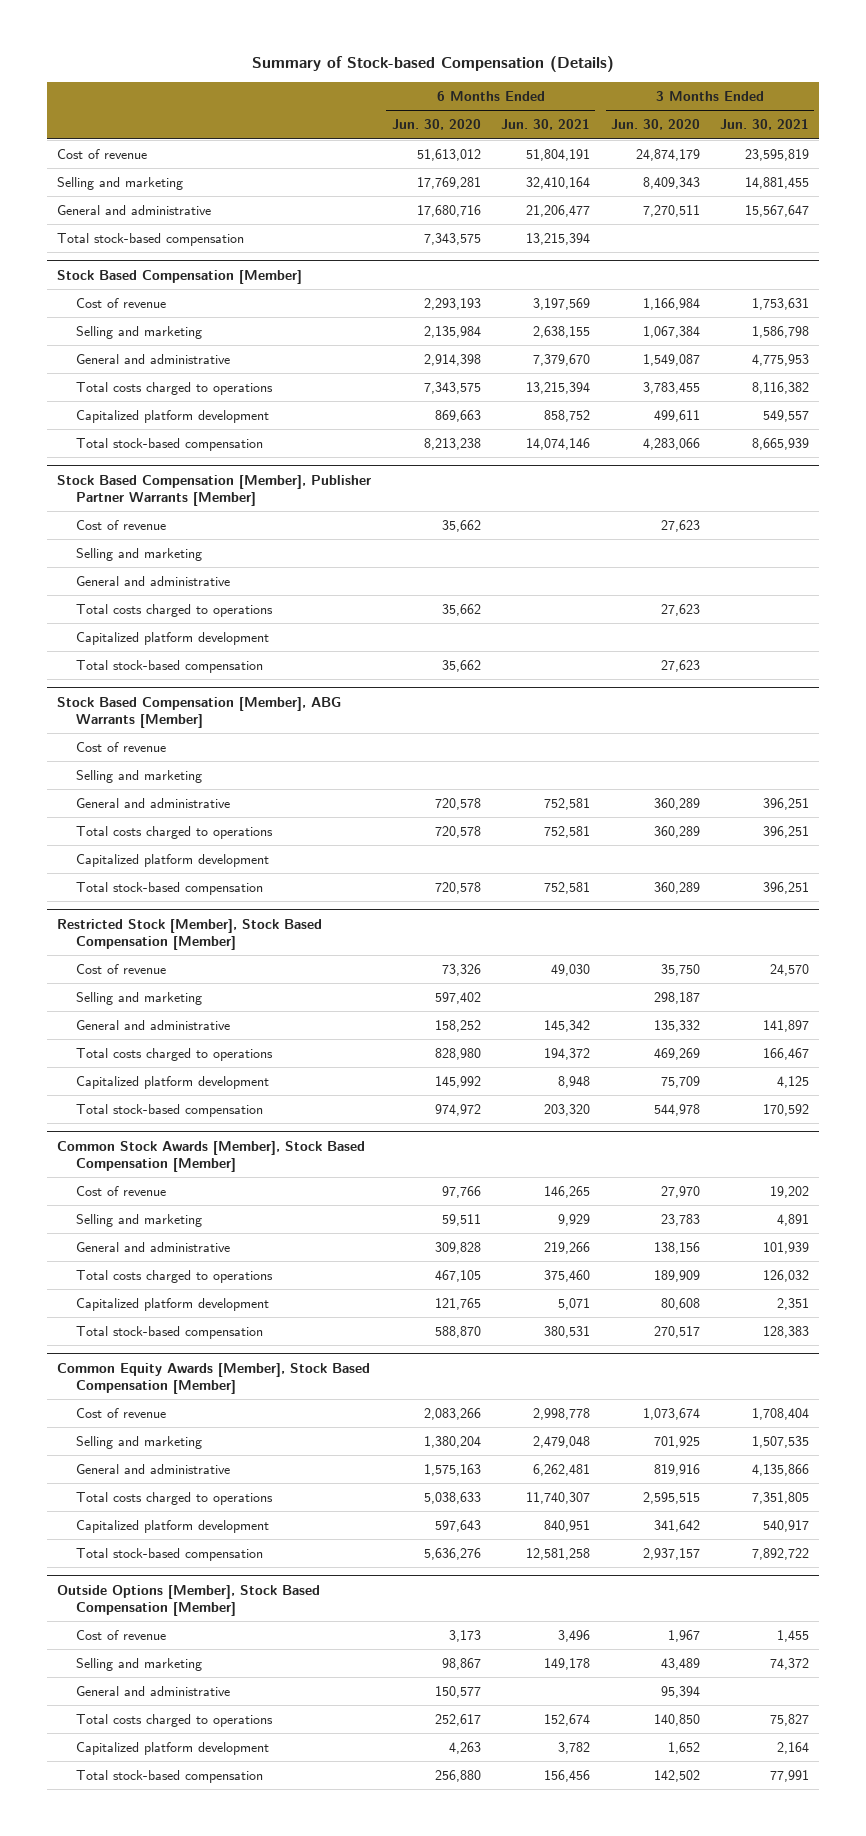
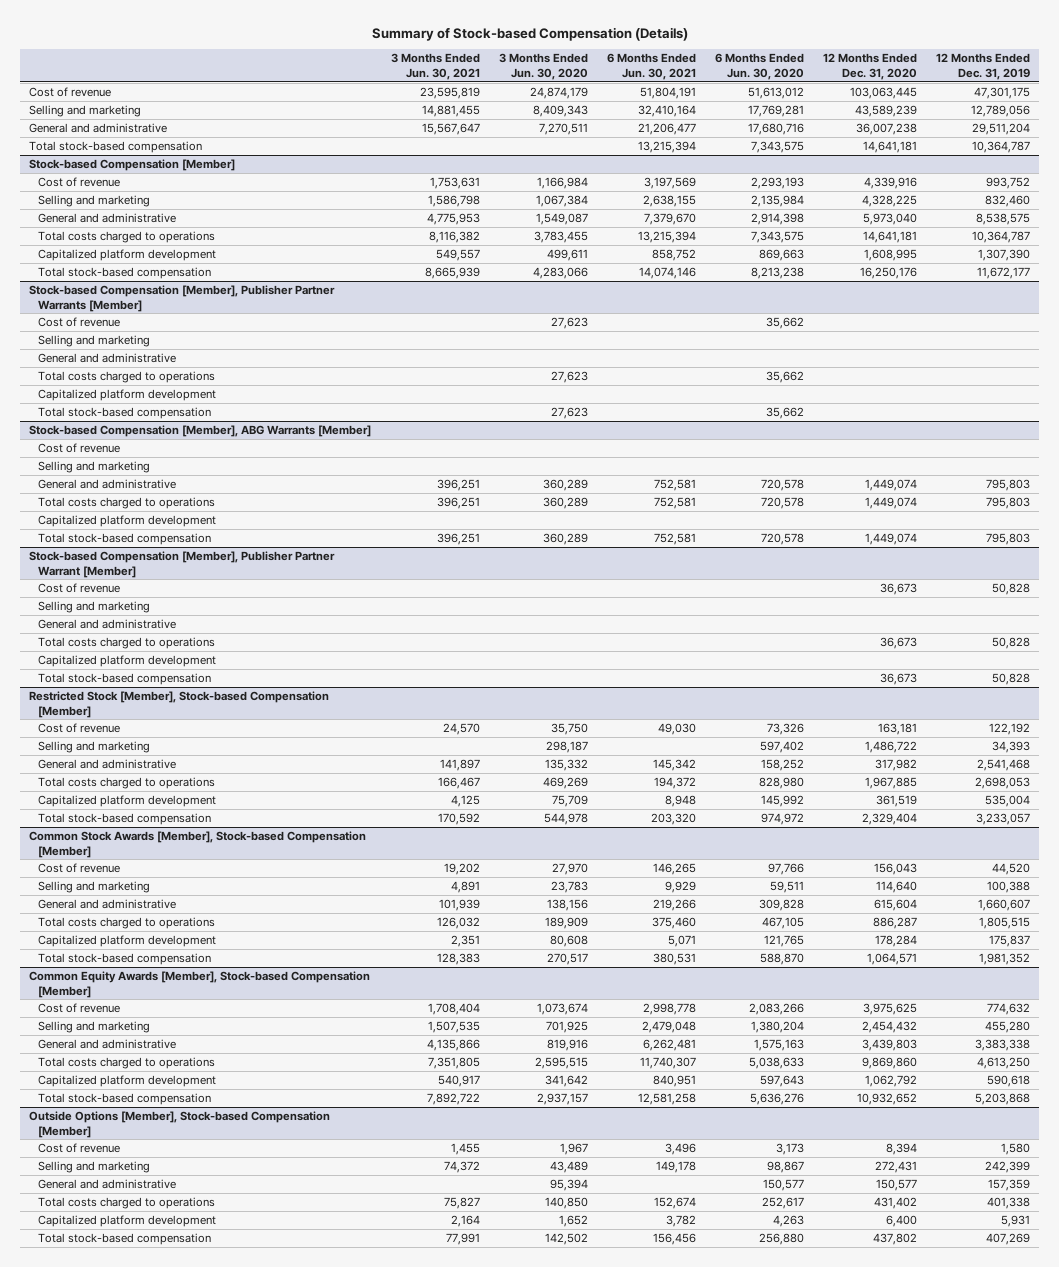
none -> [822,53,917,81] 12 Months Ended Dec. 31, 2020
none -> [935,53,1030,81] 12 Months Ended Dec. 31, 2019
[57,269,303,284] Stock Based Compensation [Member] -> [29,158,236,171] Stock-based Compensation [Member]
[57,474,372,506] Stock Based Compensation [Member], Publisher Partner Warrants [Member] -> [29,284,336,312] Stock-based Compensation [Member], Publisher Partner Warrants [Member]
[57,696,342,728] Stock Based Compensation [Member], ABG Warrants [Member] -> [29,424,372,437] Stock-based Compensation [Member], ABG Warrants [Member]
none -> [29,550,336,578] Stock-based Compensation [Member], Publisher Partner Warrant [Member]
none -> [37,582,120,593] Cost of revenue
none -> [37,600,150,613] Selling and marketing
none -> [37,618,176,629] General and administrative
none -> [37,636,215,649] Total costs charged to operations
none -> [37,654,216,667] Capitalized platform development
none -> [37,672,211,685] Total stock-based compensation
[57,918,323,950] Restricted Stock [Member], Stock Based Compensation [Member] -> [29,690,330,718] Restricted Stock [Member], Stock-based Compensation [Member]
[57,1140,366,1172] Common Stock Awards [Member], Stock Based Compensation [Member] -> [29,830,367,858] Common Stock Awards [Member], Stock-based Compensation [Member]
[57,1362,371,1394] Common Equity Awards [Member], Stock Based Compensation [Member] -> [29,970,371,998] Common Equity Awards [Member], Stock-based Compensation [Member]
[57,1584,321,1616] Outside Options [Member], Stock Based Compensation [Member] -> [29,1110,331,1138] Outside Options [Member], Stock-based Compensation [Member]

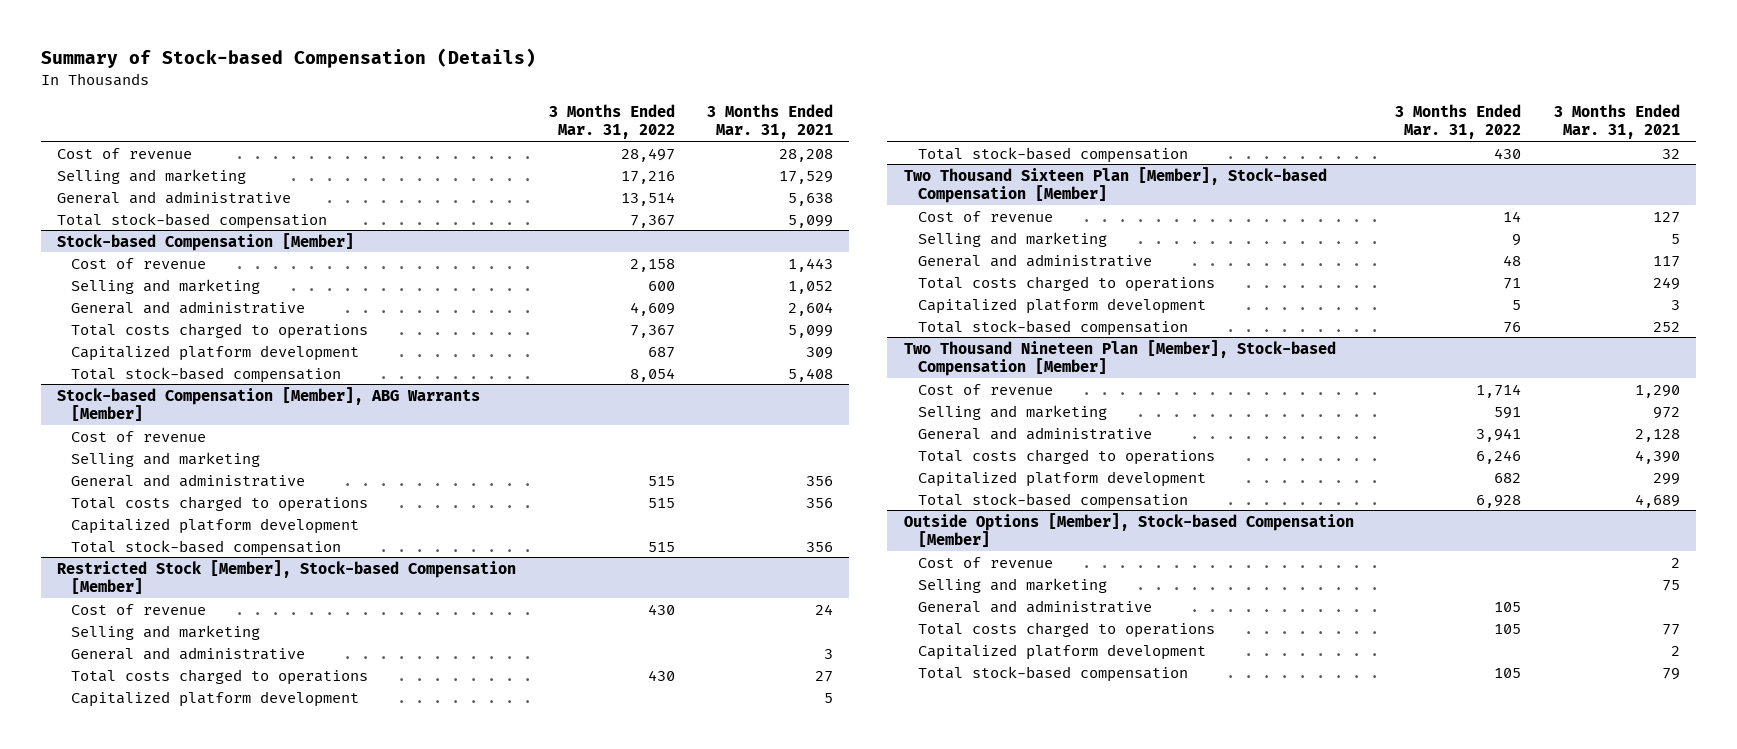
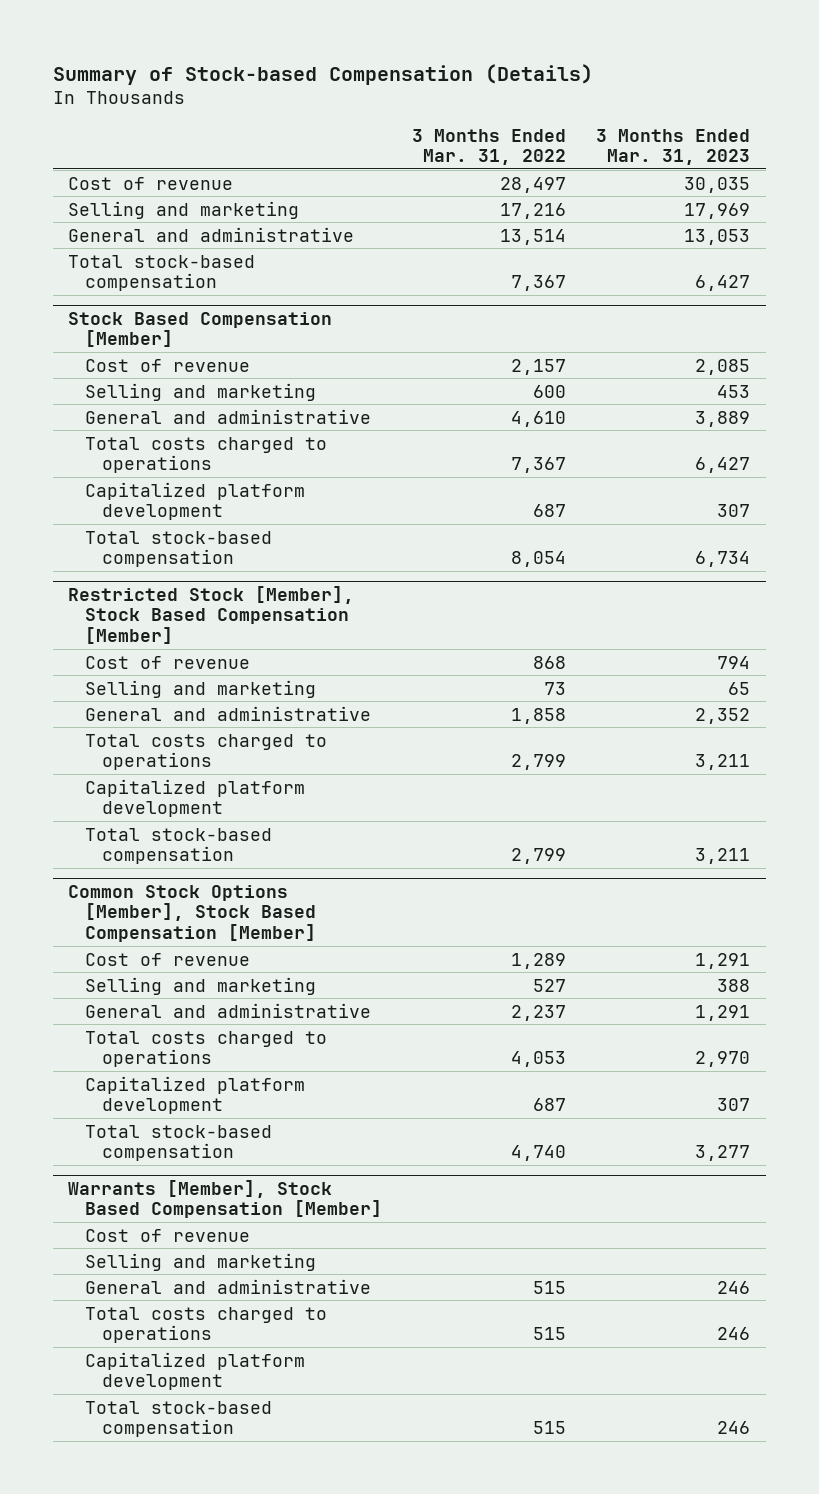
[707,103,834,140] 3 Months Ended Mar. 31, 2021 -> none
none -> [596,128,751,166] 3 Months Ended Mar. 31, 2023
[57,232,355,251] Stock-based Compensation [Member] -> [68,311,333,348] Stock Based Compensation [Member]
[629,258,675,272] 2,158 -> [511,358,567,375] 2,157
[629,301,675,316] 4,609 -> [511,410,567,427] 4,610
none -> [68,585,355,644] Restricted Stock [Member], Stock Based Compensation [Member]
none -> [85,655,251,669] Cost of revenue
none -> [85,679,317,698] Selling and marketing
none -> [85,705,372,721] General and administrative
none -> [85,733,328,771] Total costs charged to operations
none -> [85,778,306,818] Capitalized platform development
none -> [85,827,273,865] Total stock-based compensation
none -> [68,884,317,942] Common Stock Options [Member], Stock Based Compensation [Member]
none -> [85,952,251,966] Cost of revenue
none -> [85,976,317,995] Selling and marketing
none -> [85,1002,372,1018] General and administrative
none -> [85,1030,328,1068] Total costs charged to operations
none -> [85,1075,306,1115] Capitalized platform development
none -> [85,1124,273,1162] Total stock-based compensation
[57,386,481,422] Stock-based Compensation [Member], ABG Warrants [Member] -> [68,1179,383,1219] Warrants [Member], Stock Based Compensation [Member]
[57,559,517,595] Restricted Stock [Member], Stock-based Compensation [Member] -> none
[70,603,206,615] Cost of revenue -> none
[70,624,260,640] Selling and marketing -> none
[70,646,305,660] General and administrative -> none
[70,668,368,685] Total costs charged to operations -> none
[70,690,359,707] Capitalized platform development -> none
[917,146,1188,163] Total stock-based compensation -> none
[903,166,1327,204] Two Thousand Sixteen Plan [Member], Stock-based Compensation [Member] -> none
[917,210,1053,222] Cost of revenue -> none
[917,231,1107,247] Selling and marketing -> none
[917,253,1152,267] General and administrative -> none
[917,275,1215,292] Total costs charged to operations -> none
[917,297,1206,314] Capitalized platform development -> none
[917,319,1188,336] Total stock-based compensation -> none
[903,339,1336,377] Two Thousand Nineteen Plan [Member], Stock-based Compensation [Member] -> none
[917,383,1053,395] Cost of revenue -> none
[917,404,1107,420] Selling and marketing -> none
[917,426,1152,440] General and administrative -> none
[917,448,1215,465] Total costs charged to operations -> none
[917,470,1206,487] Capitalized platform development -> none
[917,492,1188,509] Total stock-based compensation -> none
[903,512,1354,548] Outside Options [Member], Stock-based Compensation [Member] -> none
[917,556,1053,568] Cost of revenue -> none
[917,577,1107,593] Selling and marketing -> none
[917,599,1152,613] General and administrative -> none
[917,621,1215,638] Total costs charged to operations -> none
[917,643,1206,660] Capitalized platform development -> none
[917,665,1188,682] Total stock-based compensation -> none

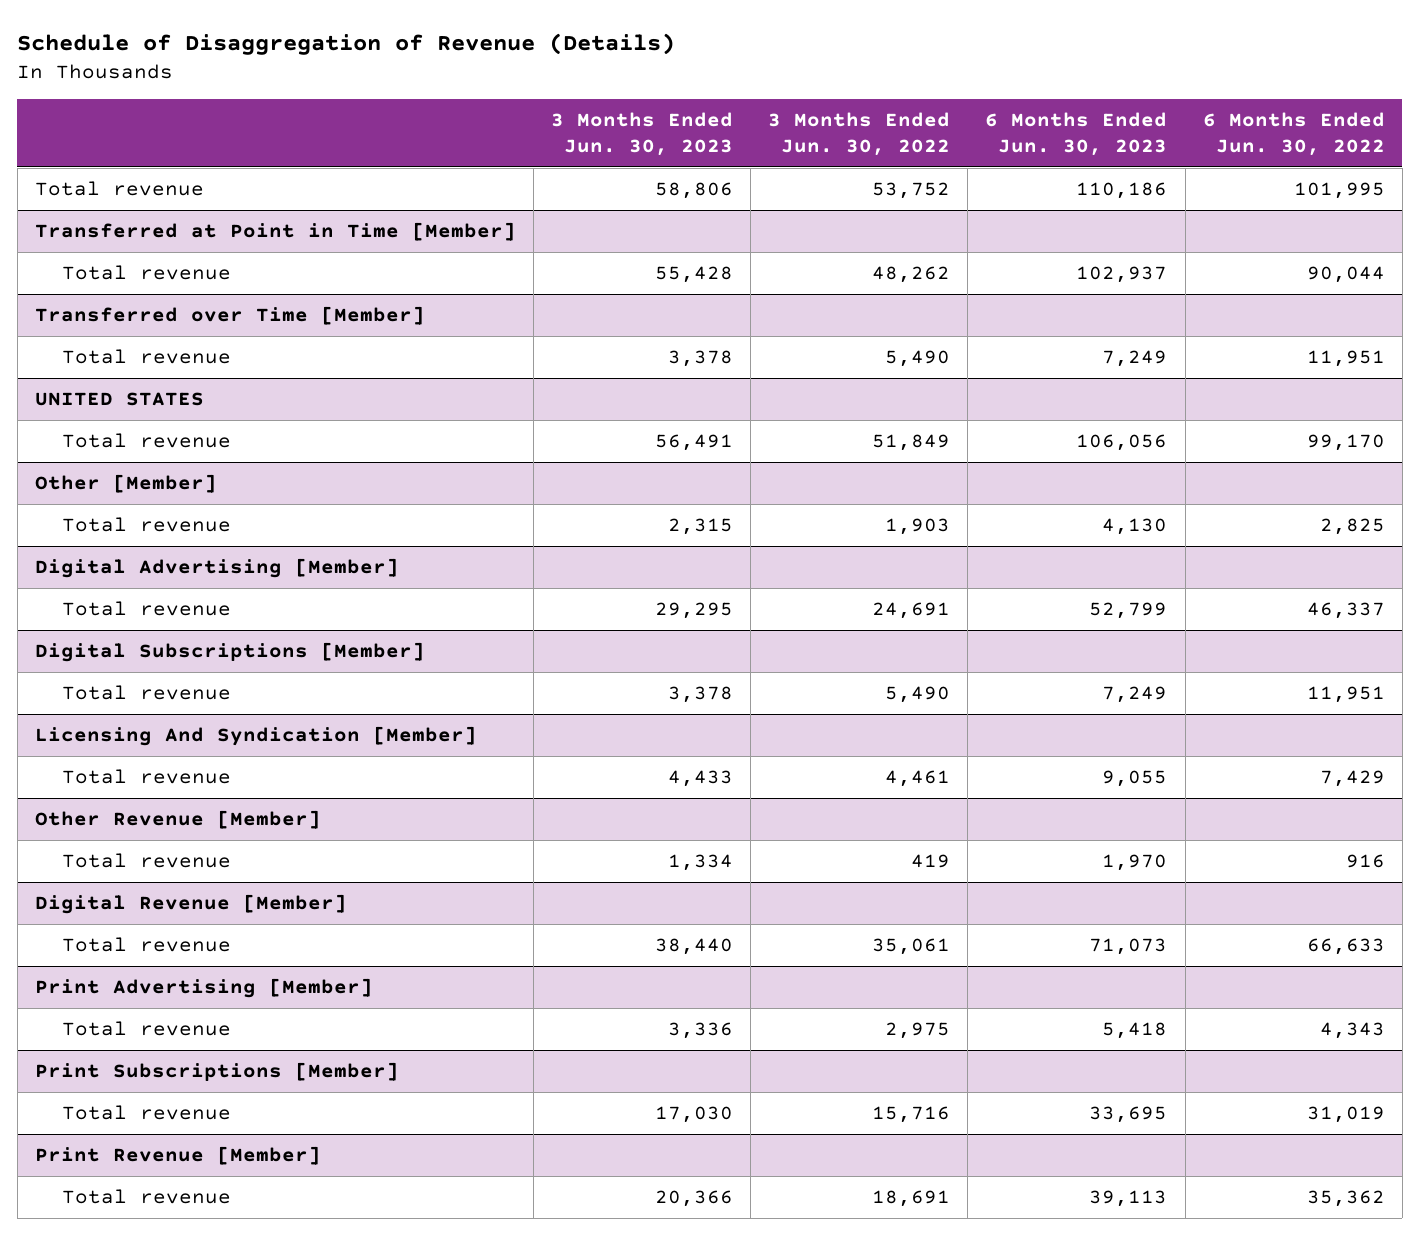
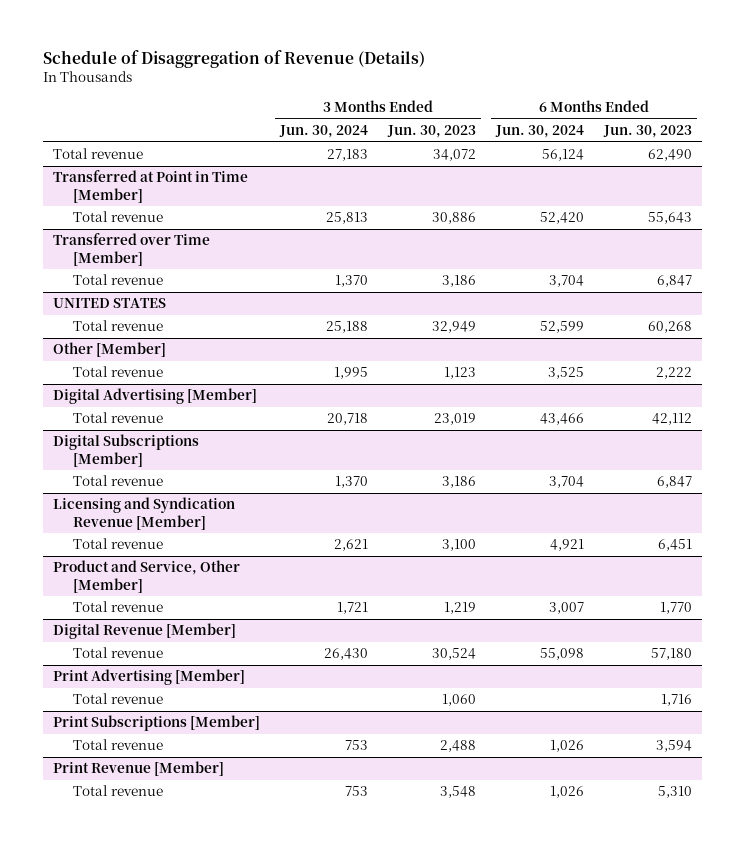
[768,112,951,156] 3 Months Ended Jun. 30, 2022 -> none
[1202,112,1385,156] 6 Months Ended Jun. 30, 2022 -> none
none -> [278,125,368,139] Jun. 30, 2024
none -> [495,125,585,139] Jun. 30, 2024
[655,182,734,200] 58,806 -> [432,149,476,162] 34,072
[1076,182,1168,200] 110,186 -> [648,149,693,162] 62,490
[655,266,734,284] 55,428 -> [431,212,476,225] 30,886
[1076,266,1168,284] 102,937 -> [648,212,693,225] 55,643
[668,350,734,368] 3,378 -> [441,275,476,288] 3,186
[1102,350,1168,368] 7,249 -> [657,275,693,288] 6,847
[655,434,734,452] 56,491 -> [431,321,476,334] 32,949
[1076,434,1168,452] 106,056 -> [648,321,693,334] 60,268
[668,518,734,536] 2,315 -> [443,367,476,380] 1,123
[1102,518,1168,536] 4,130 -> [656,367,693,380] 2,222
[655,602,734,620] 29,295 -> [433,413,476,426] 23,019
[1089,602,1168,620] 52,799 -> [652,413,693,426] 42,112
[34,810,321,830] Other Revenue [Member] -> none
[668,686,734,704] 3,378 -> [441,476,476,489] 3,186
[1102,686,1168,704] 7,249 -> [657,476,693,489] 6,847
[34,726,477,747] Licensing And Syndication [Member] -> [52,497,235,530] Licensing and Syndication Revenue [Member]
[668,770,734,788] 4,433 -> [441,539,476,552] 3,100
[1102,770,1168,788] 9,055 -> [658,539,693,552] 6,451
none -> [52,560,240,593] Product and Service, Other [Member]
[668,854,734,872] 1,334 -> [443,602,476,615] 1,219
[1102,854,1168,872] 1,970 -> [660,602,693,615] 1,770
[655,938,734,956] 38,440 -> [431,648,476,661] 30,524
[1089,938,1168,956] 71,073 -> [651,648,693,661] 57,180
[668,1022,734,1040] 3,336 -> [441,694,476,707] 1,060
[1102,1022,1168,1040] 5,418 -> [661,694,693,707] 1,716
[655,1106,734,1124] 17,030 -> [439,740,476,753] 2,488
[1089,1106,1168,1124] 33,695 -> [656,740,693,753] 3,594
[655,1190,734,1208] 20,366 -> [439,786,476,799] 3,548
[1089,1190,1168,1208] 39,113 -> [658,786,693,799] 5,310

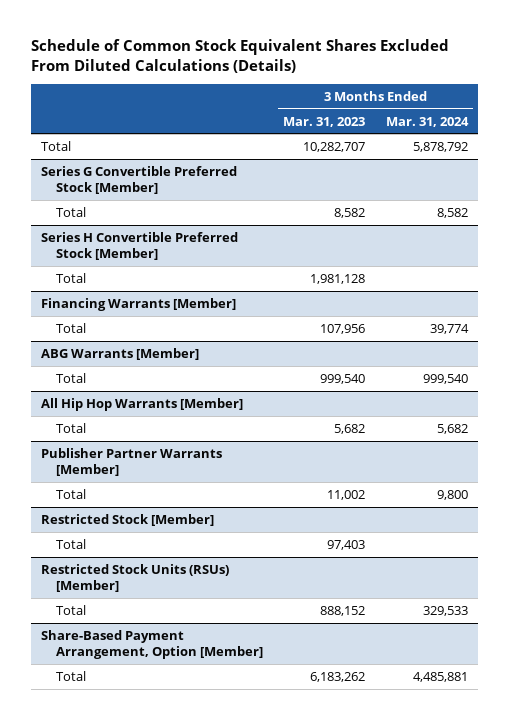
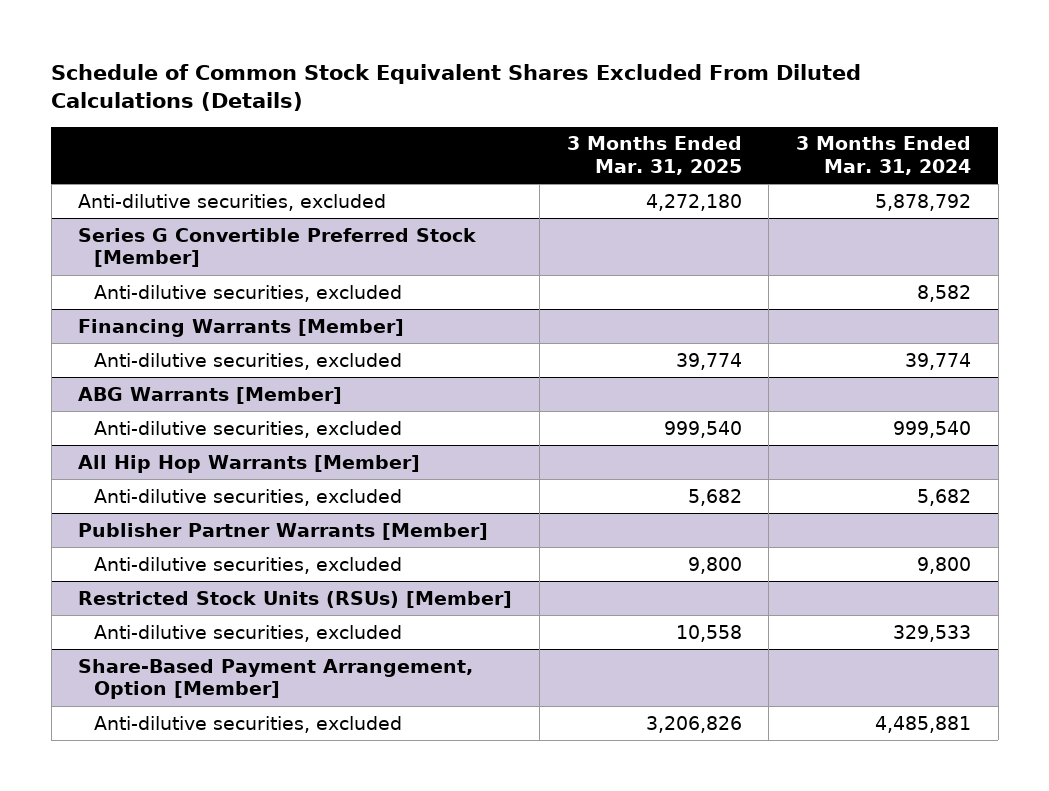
[283,116,366,127] Mar. 31, 2023 -> none
none -> [566,136,742,176] 3 Months Ended Mar. 31, 2025
[41,140,72,151] Total -> [78,193,387,211] Anti-dilutive securities, excluded
[41,231,239,261] Series H Convertible Preferred Stock [Member] -> none
[56,272,87,283] Total -> none
[56,206,87,217] Total -> [94,284,403,302] Anti-dilutive securities, excluded
[56,322,87,333] Total -> [94,352,403,370] Anti-dilutive securities, excluded
[56,372,87,383] Total -> [94,420,403,438] Anti-dilutive securities, excluded
[56,422,87,433] Total -> [94,488,403,506] Anti-dilutive securities, excluded
[41,513,215,526] Restricted Stock [Member] -> none
[56,538,87,549] Total -> none
[56,488,87,499] Total -> [94,556,403,574] Anti-dilutive securities, excluded
[56,604,87,615] Total -> [94,624,403,642] Anti-dilutive securities, excluded
[56,670,87,681] Total -> [94,715,403,733] Anti-dilutive securities, excluded

